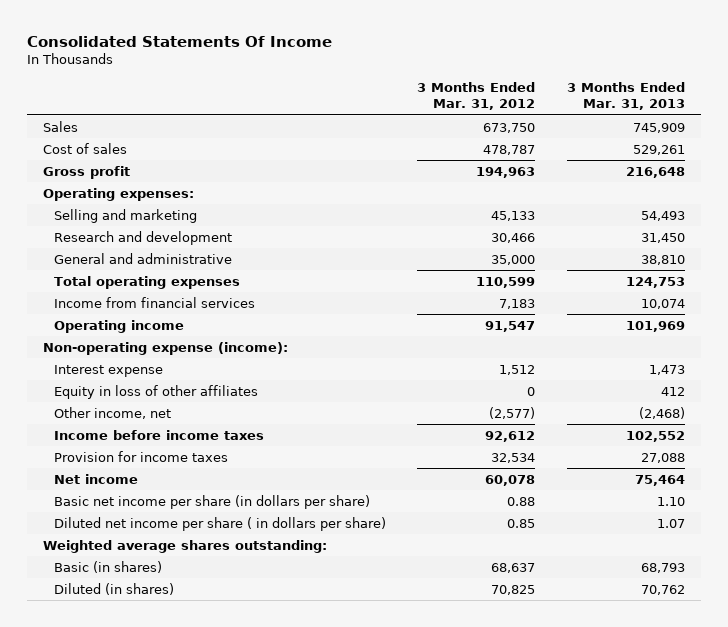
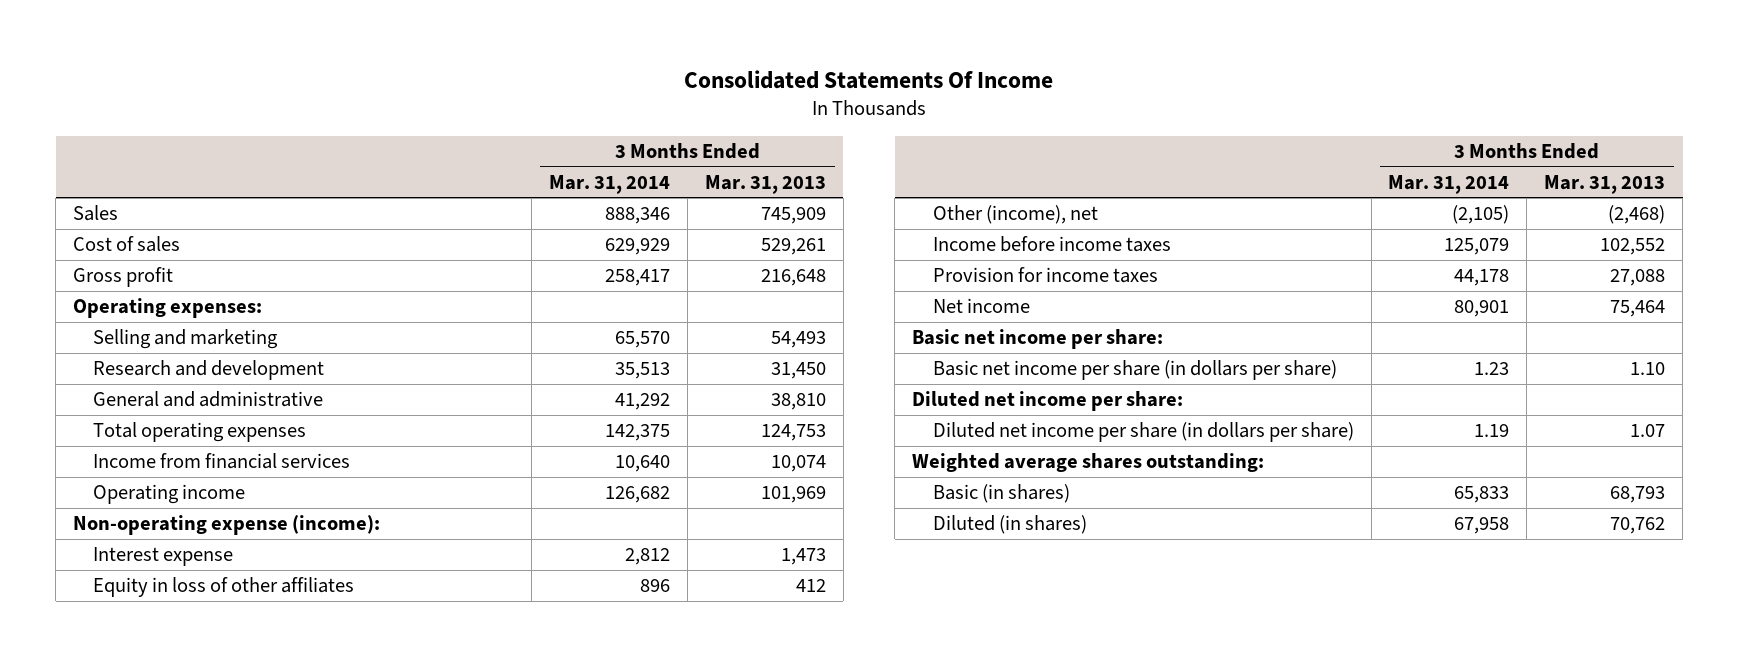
[417,82,536,111] 3 Months Ended Mar. 31, 2012 -> none
none -> [549,174,671,194] Mar. 31, 2014
[53,406,171,419] Other income, net -> [932,205,1098,225] Other (income), net
none -> [912,329,1164,350] Basic net income per share:
none -> [912,391,1184,412] Diluted net income per share:
[53,516,386,531] Diluted net income per share ( in dollars per share) -> [932,422,1354,443] Diluted net income per share (in dollars per share)

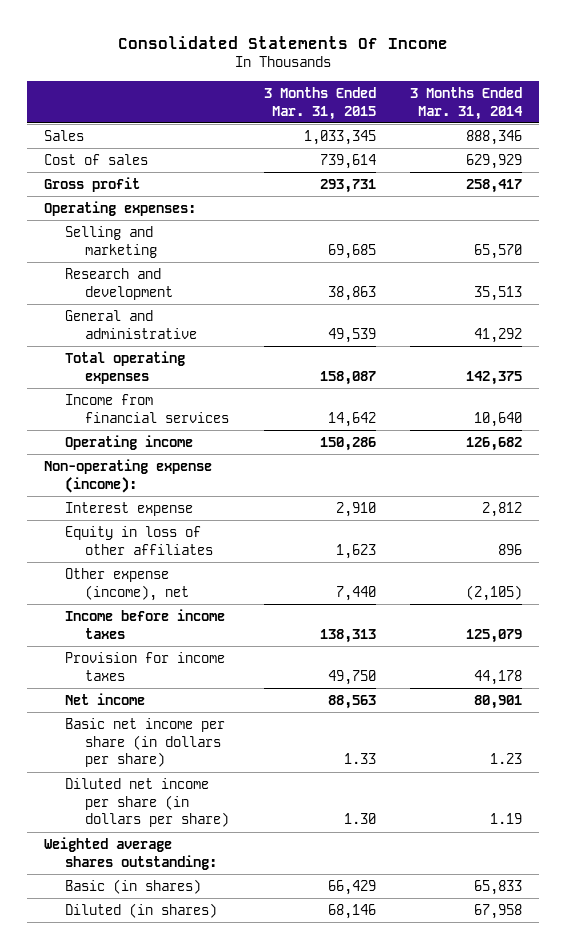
[704,174,826,194] Mar. 31, 2013 -> none
none -> [263,86,376,120] 3 Months Ended Mar. 31, 2015
[932,205,1098,225] Other (income), net -> [64,567,190,601] Other expense (income), net
[912,329,1164,350] Basic net income per share: -> none
[912,391,1184,412] Diluted net income per share: -> none

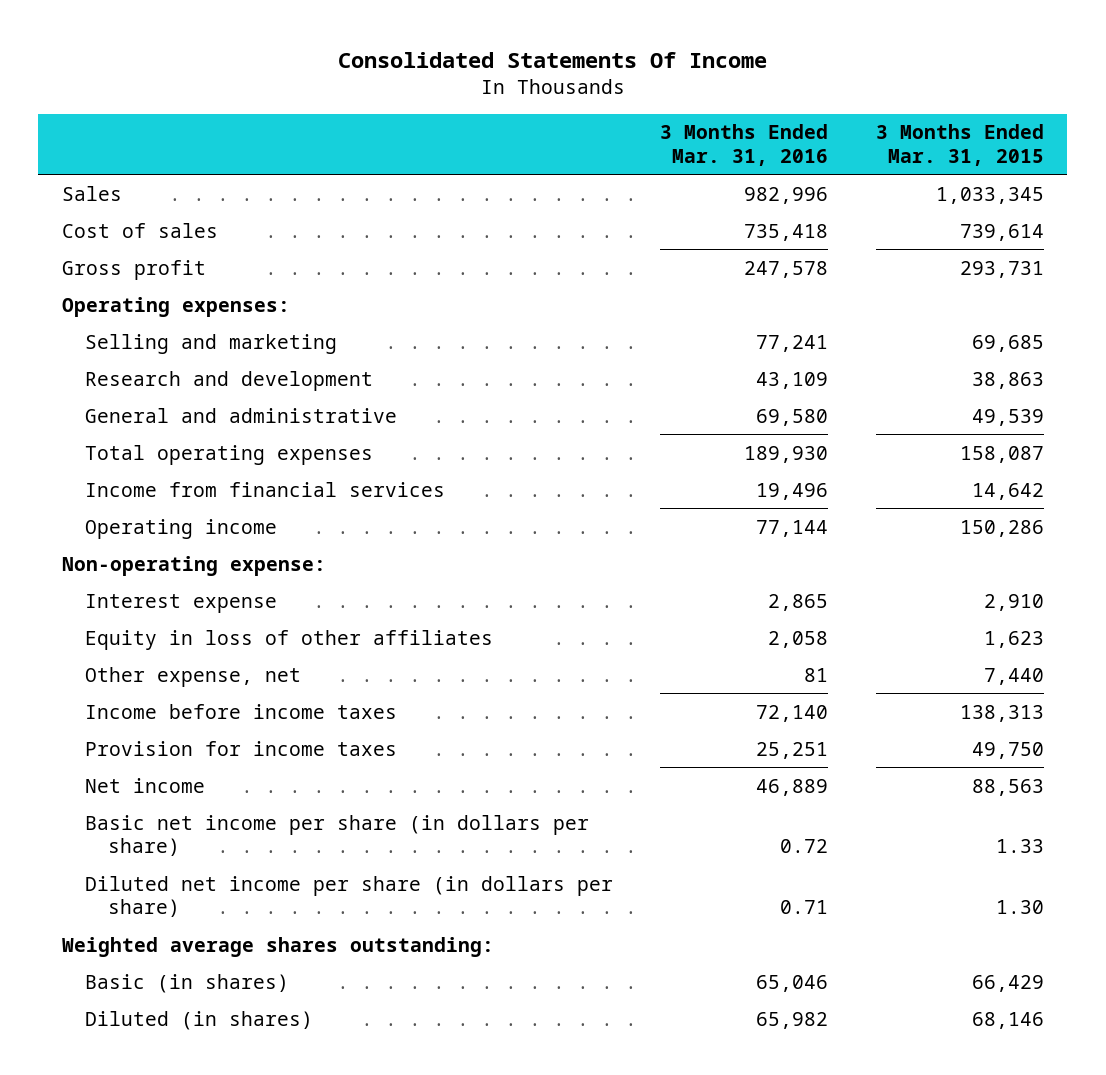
[409,86,523,120] 3 Months Ended Mar. 31, 2014 -> none
none -> [660,124,829,166] 3 Months Ended Mar. 31, 2016
[44,458,213,493] Non-operating expense (income): -> [61,555,326,576] Non-operating expense:
[64,567,190,601] Other expense (income), net -> [84,666,301,687] Other expense, net

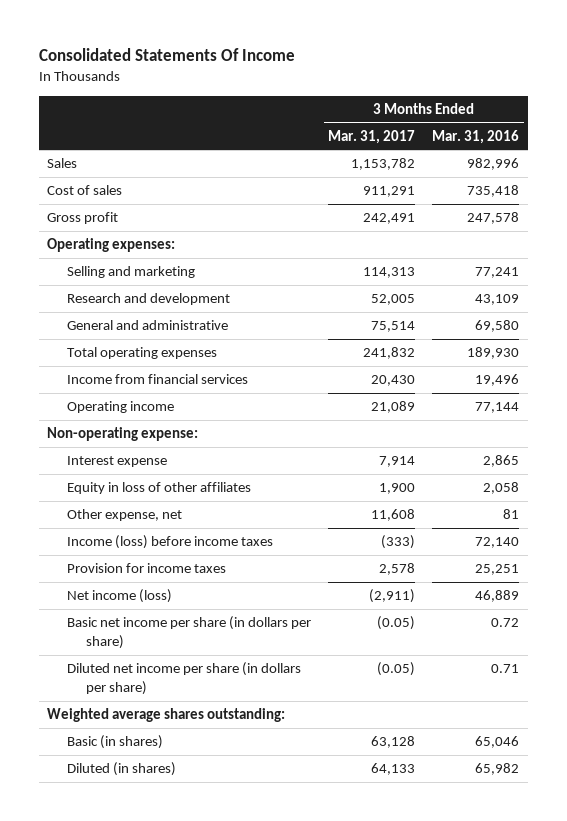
[875,124,1044,166] 3 Months Ended Mar. 31, 2015 -> none
none -> [328,129,416,144] Mar. 31, 2017
[84,703,397,719] Income before income taxes -> [66,535,273,550] Income (loss) before income taxes
[84,777,205,793] Net income -> [66,589,172,604] Net income (loss)

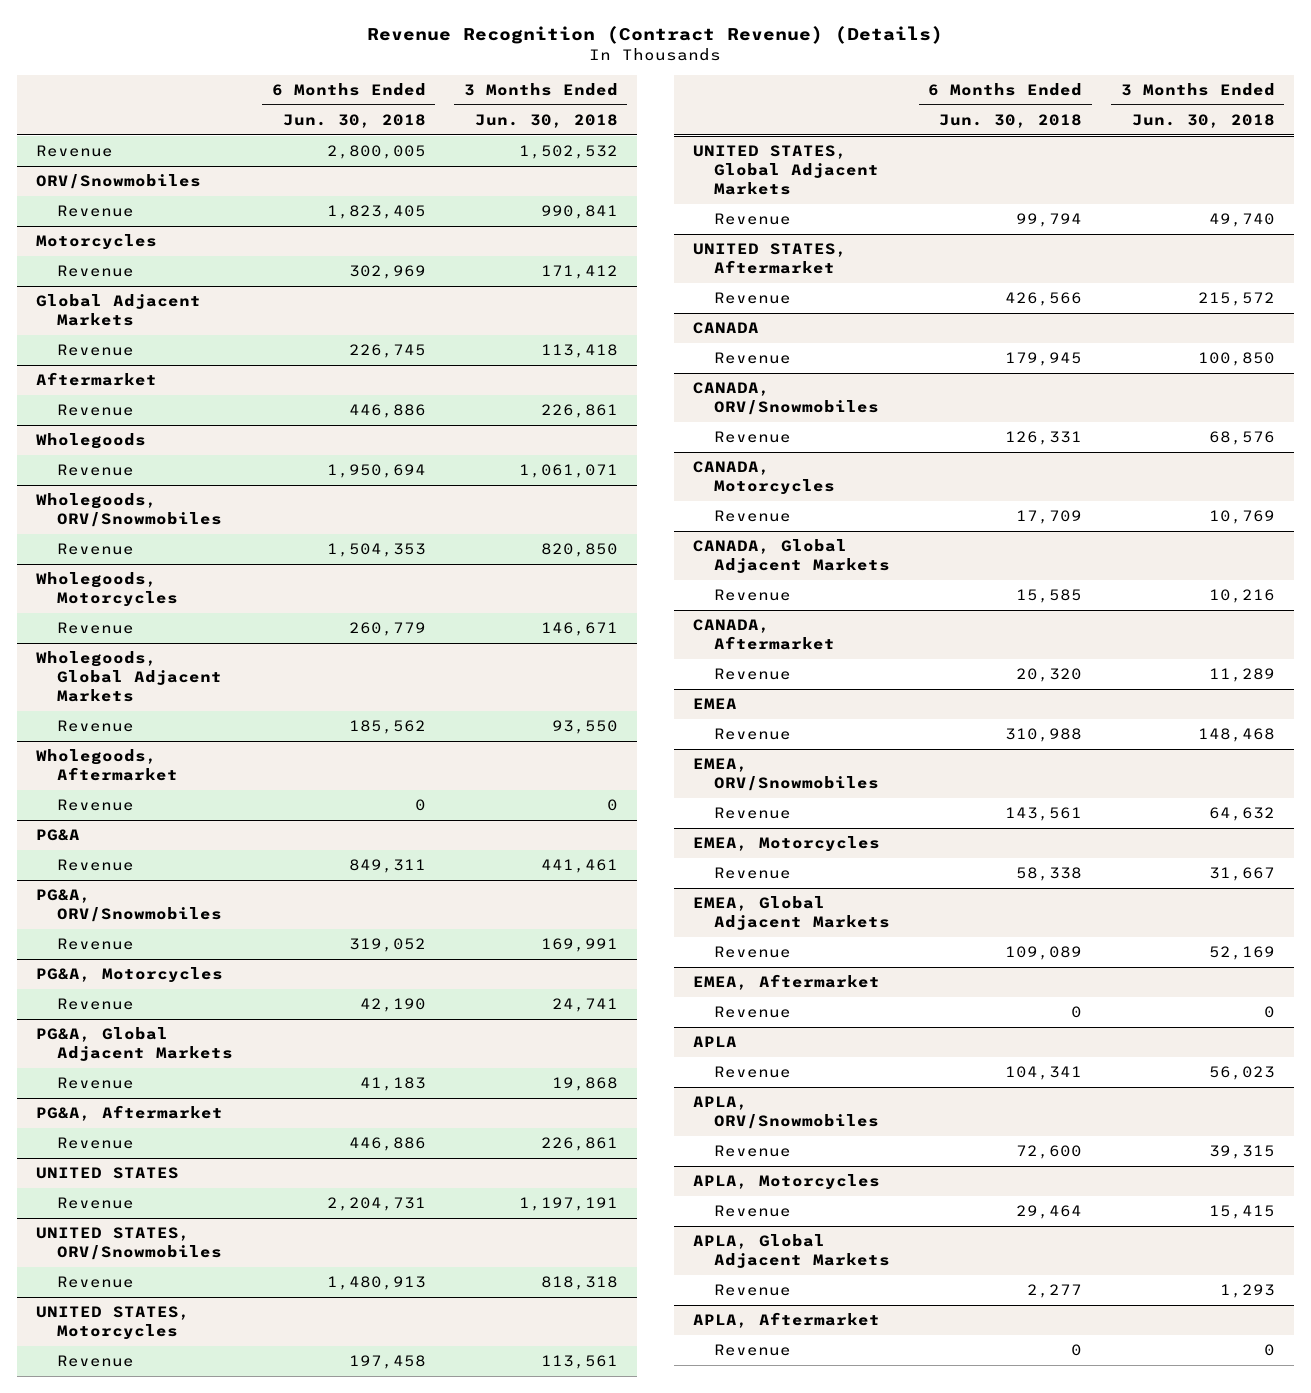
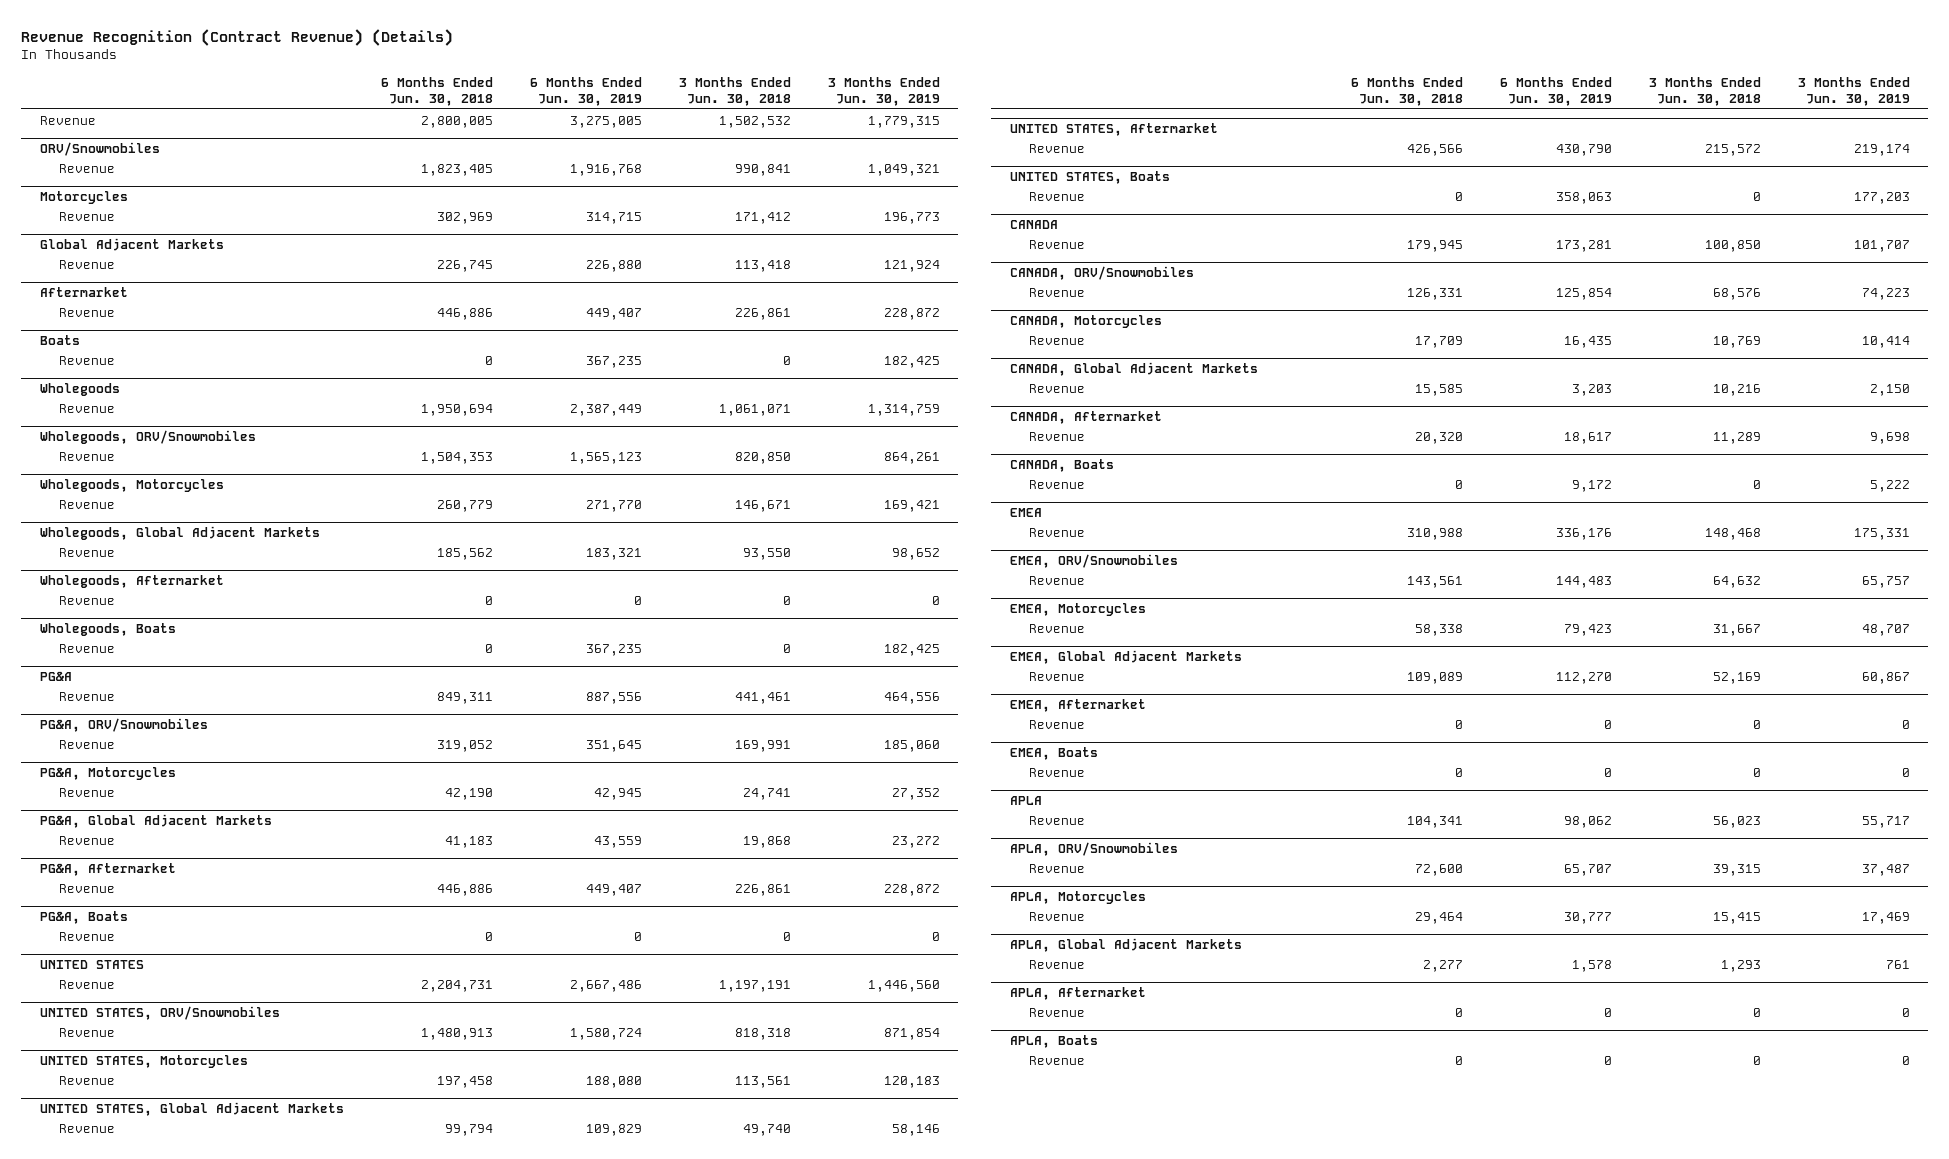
none -> [529,77,642,107] 6 Months Ended Jun. 30, 2019
none -> [827,77,940,107] 3 Months Ended Jun. 30, 2019
none -> [39,334,80,345] Boats
none -> [58,355,115,365] Revenue
none -> [39,622,176,636] Wholegoods, Boats
none -> [58,643,115,653] Revenue
none -> [39,910,128,924] PG&A, Boats
none -> [58,931,115,941] Revenue
none -> [1009,170,1170,184] UNITED STATES, Boats
none -> [1028,191,1085,201] Revenue
none -> [1009,458,1114,472] CANADA, Boats
none -> [1028,479,1085,489] Revenue
none -> [1009,746,1098,760] EMEA, Boats
none -> [1028,767,1085,777] Revenue
none -> [1009,1034,1098,1048] APLA, Boats
none -> [1028,1055,1085,1065] Revenue

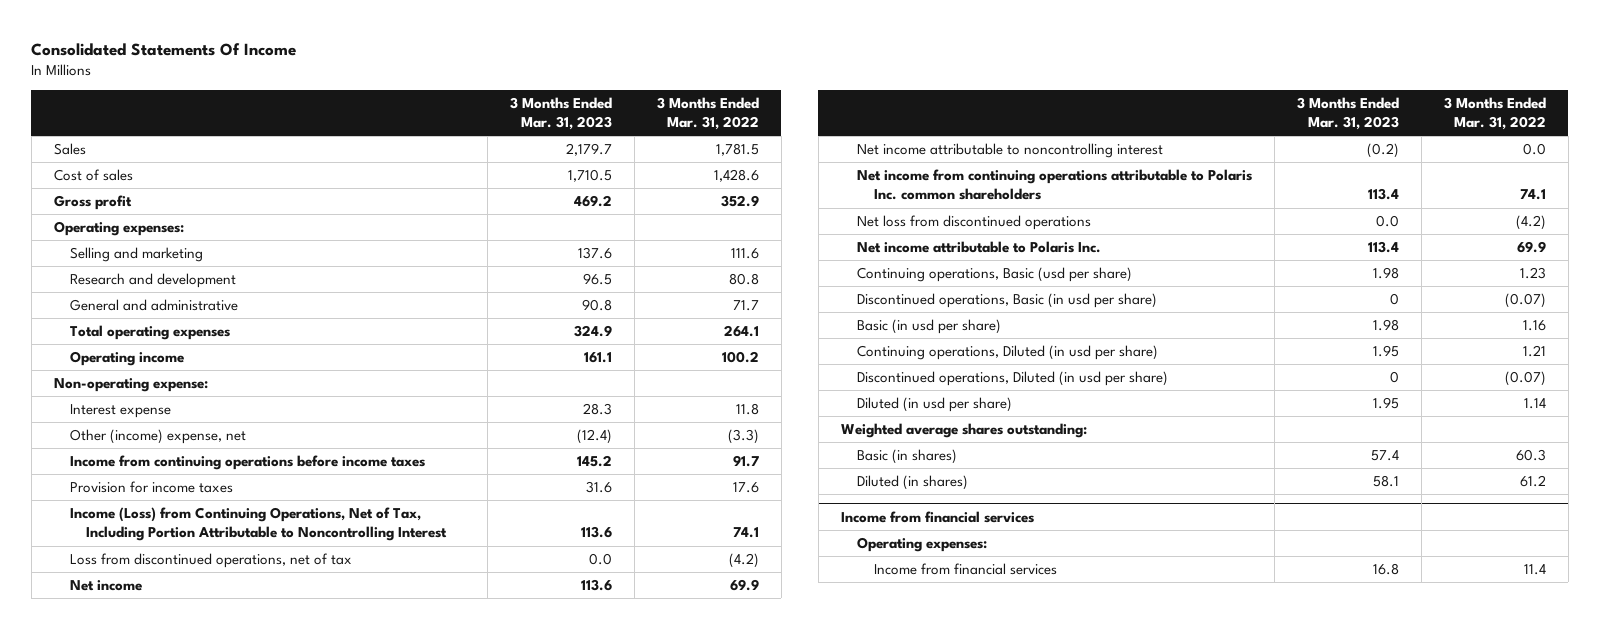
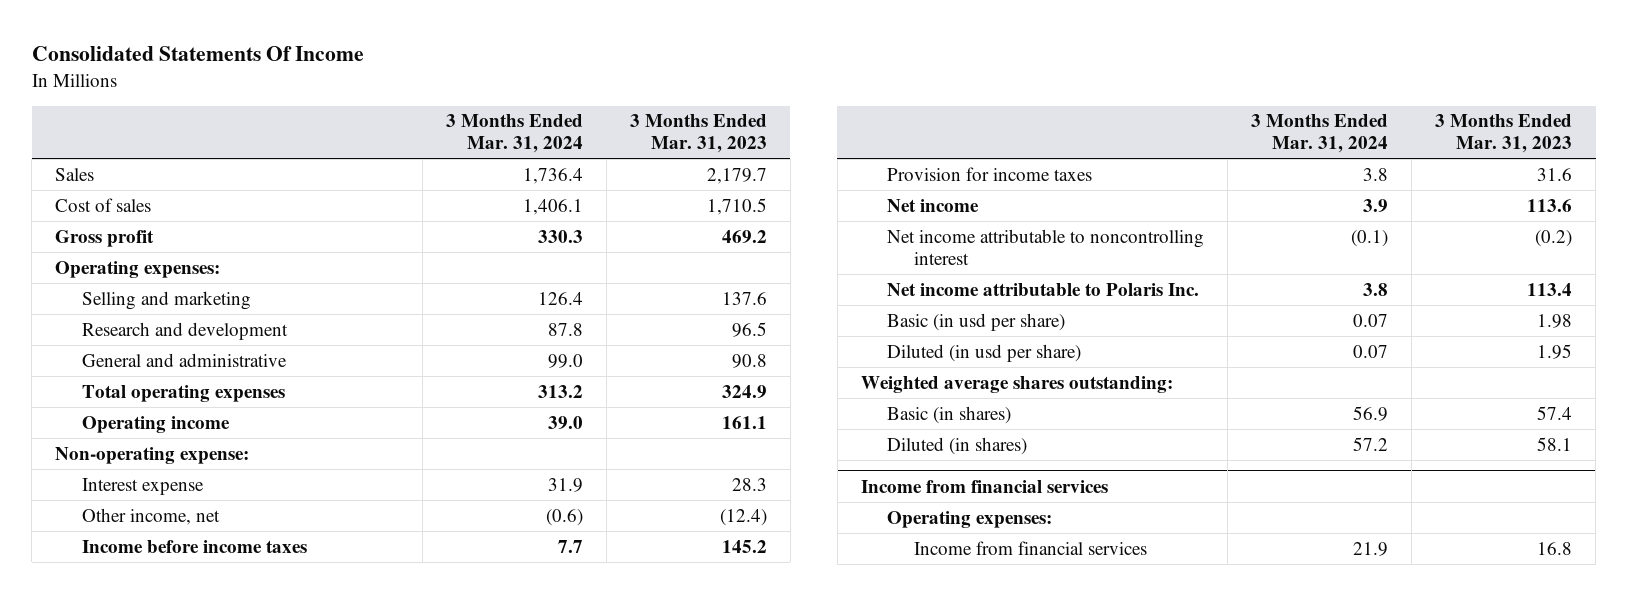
[656,96,759,131] 3 Months Ended Mar. 31, 2022 -> none
none -> [445,114,583,154] 3 Months Ended Mar. 31, 2024
[70,429,247,445] Other (income) expense, net -> [81,507,220,525] Other income, net
[70,455,426,471] Income from continuing operations before income taxes -> [81,539,307,553] Income before income taxes
[70,507,448,542] Income (Loss) from Continuing Operations, Net of Tax, Including Portion Attributable to Noncontrolling Interest -> none
[70,553,353,569] Loss from discontinued operations, net of tax -> none
[857,169,1253,201] Net income from continuing operations attributable to Polaris Inc. common shareholders -> none
[857,215,1092,231] Net loss from discontinued operations -> none
[857,267,1133,283] Continuing operations, Basic (usd per share) -> none
[857,293,1158,309] Discontinued operations, Basic (in usd per share) -> none
[857,345,1159,361] Continuing operations, Diluted (in usd per share) -> none
[857,371,1169,387] Discontinued operations, Diluted (in usd per share) -> none

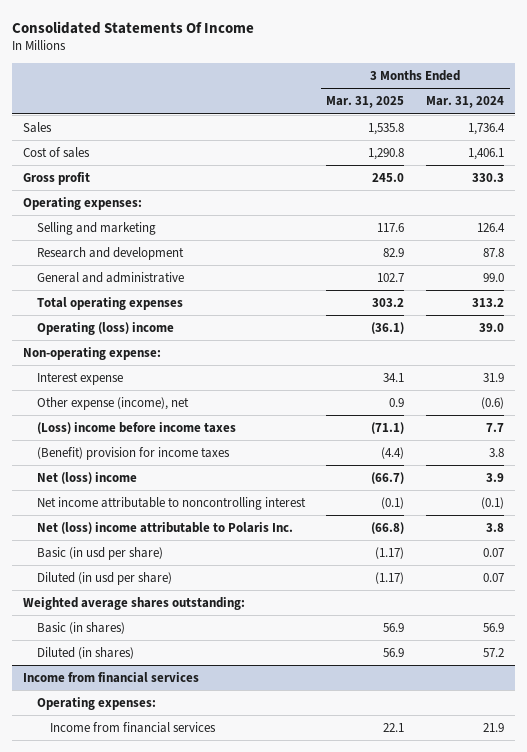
[629,114,767,154] 3 Months Ended Mar. 31, 2023 -> none
none -> [326,96,405,109] Mar. 31, 2025
[81,415,230,433] Operating income -> [36,321,174,335] Operating (loss) income
[81,507,220,525] Other income, net -> [36,396,189,410] Other expense (income), net
[81,539,307,553] Income before income taxes -> [36,421,236,434] (Loss) income before income taxes
[887,166,1093,181] Provision for income taxes -> [36,446,230,460] (Benefit) provision for income taxes
[887,198,980,212] Net income -> [36,471,137,484] Net (loss) income
[887,282,1200,296] Net income attributable to Polaris Inc. -> [36,521,293,534] Net (loss) income attributable to Polaris Inc.

